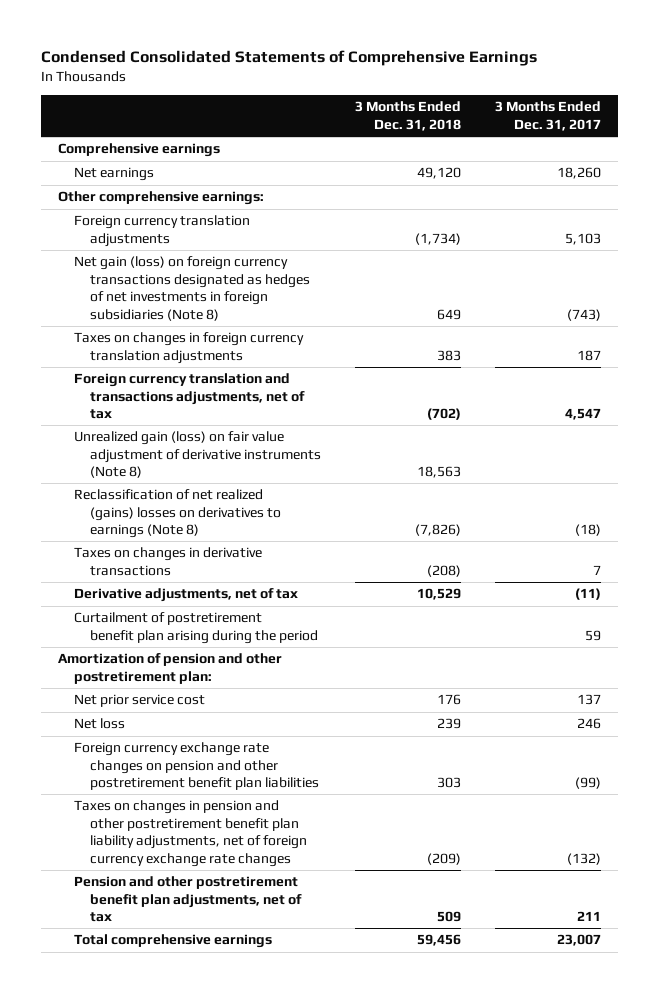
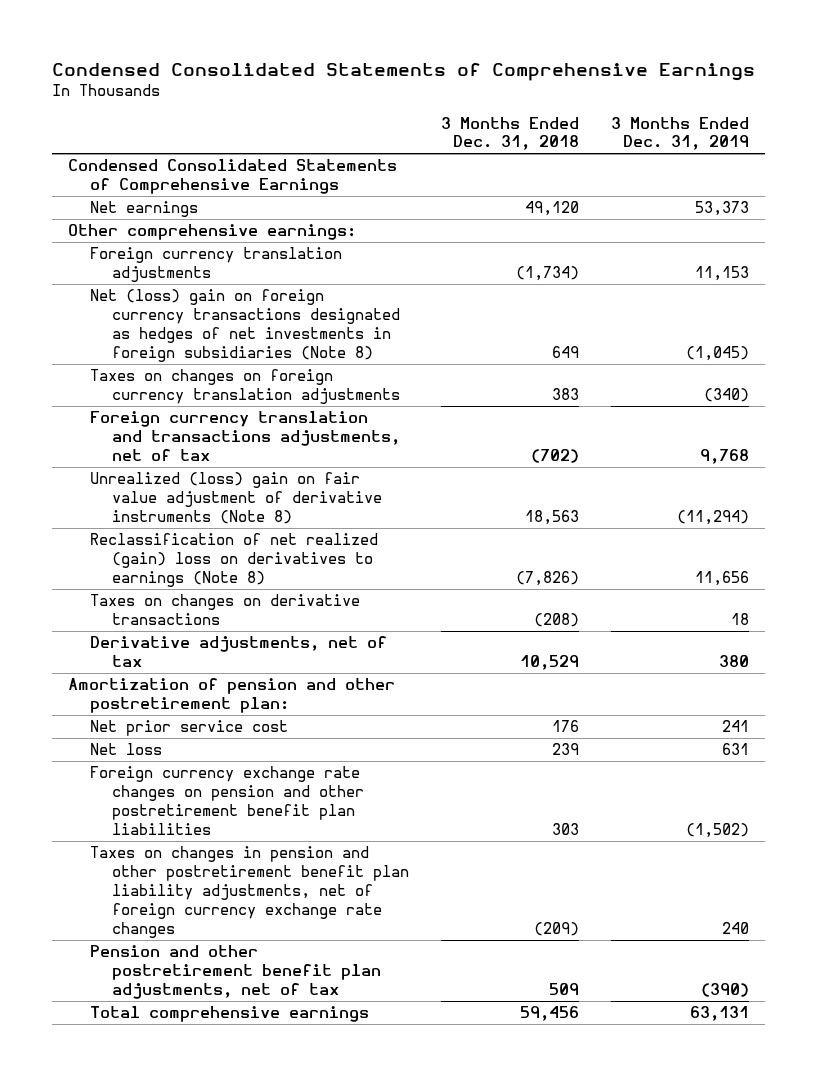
[495,101,602,131] 3 Months Ended Dec. 31, 2017 -> none
none -> [610,116,749,151] 3 Months Ended Dec. 31, 2019
[57,143,220,158] Comprehensive earnings -> none
none -> [68,159,398,195] Condensed Consolidated Statements of Comprehensive Earnings
[73,256,310,321] Net gain (loss) on foreign currency transactions designated as hedges of net investments in foreign subsidiaries (Note 8) -> [90,289,401,362] Net (loss) gain on foreign currency transactions designated as hedges of net investments in foreign subsidiaries (Note 8)
[73,332,304,364] Taxes on changes in foreign currency translation adjustments -> [90,369,401,405] Taxes on changes on foreign currency translation adjustments
[73,431,321,479] Unrealized gain (loss) on fair value adjustment of derivative instruments (Note 8) -> [90,472,383,525] Unrealized (loss) gain on fair value adjustment of derivative instruments (Note 8)
[73,489,281,539] Reclassification of net realized (gains) losses on derivatives to earnings (Note 8) -> [90,533,379,588] Reclassification of net realized (gain) loss on derivatives to earnings (Note 8)
[73,547,262,576] Taxes on changes in derivative transactions -> [90,594,361,626] Taxes on changes on derivative transactions
[73,612,318,644] Curtailment of postretirement benefit plan arising during the period -> none

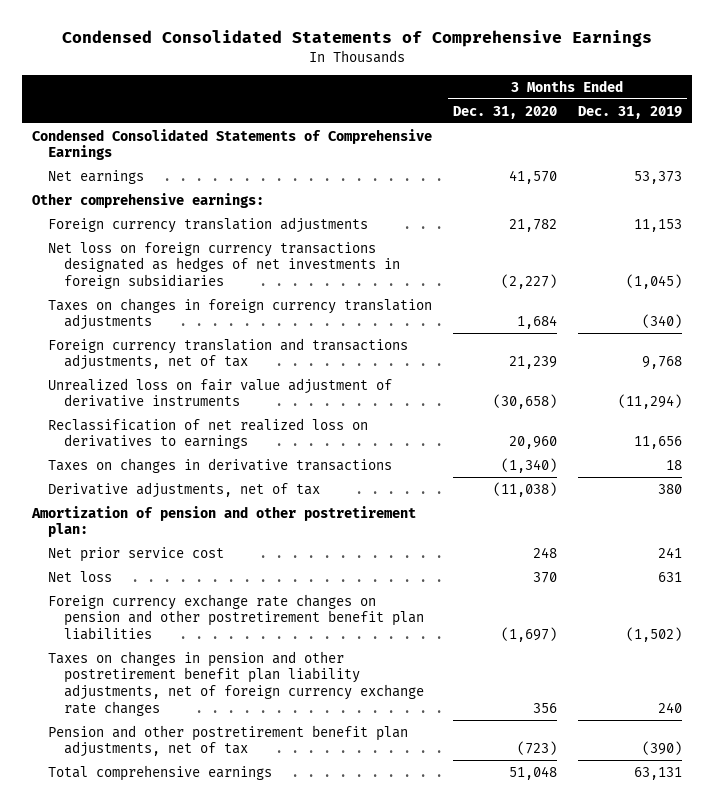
[441,116,580,151] 3 Months Ended Dec. 31, 2018 -> none
none -> [452,105,557,119] Dec. 31, 2020
[90,289,401,362] Net (loss) gain on foreign currency transactions designated as hedges of net investments in foreign subsidiaries (Note 8) -> [48,241,401,290] Net loss on foreign currency transactions designated as hedges of net investments in foreign subsidiaries
[90,369,401,405] Taxes on changes on foreign currency translation adjustments -> [48,297,433,331] Taxes on changes in foreign currency translation adjustments
[90,472,383,525] Unrealized (loss) gain on fair value adjustment of derivative instruments (Note 8) -> [48,377,393,408] Unrealized loss on fair value adjustment of derivative instruments
[90,533,379,588] Reclassification of net realized (gain) loss on derivatives to earnings (Note 8) -> [48,417,369,450] Reclassification of net realized loss on derivatives to earnings
[90,594,361,626] Taxes on changes on derivative transactions -> [48,457,393,473] Taxes on changes in derivative transactions

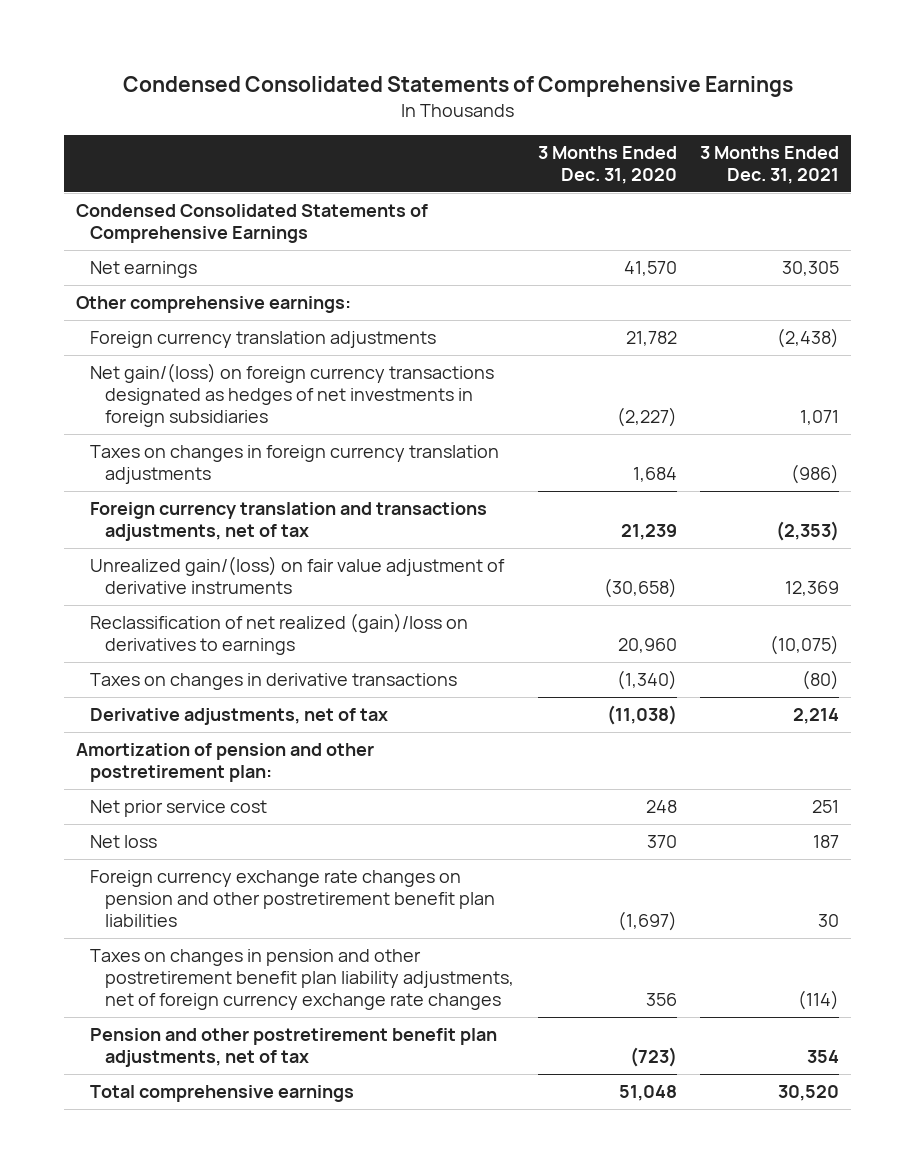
[577,105,682,119] Dec. 31, 2019 -> none
none -> [700,145,840,184] 3 Months Ended Dec. 31, 2021
[48,241,401,290] Net loss on foreign currency transactions designated as hedges of net investments in foreign subsidiaries -> [90,362,495,428] Net gain/(loss) on foreign currency transactions designated as hedges of net investments in foreign subsidiaries
[48,377,393,408] Unrealized loss on fair value adjustment of derivative instruments -> [90,555,506,595] Unrealized gain/(loss) on fair value adjustment of derivative instruments
[48,417,369,450] Reclassification of net realized loss on derivatives to earnings -> [90,612,469,656] Reclassification of net realized (gain)/loss on derivatives to earnings

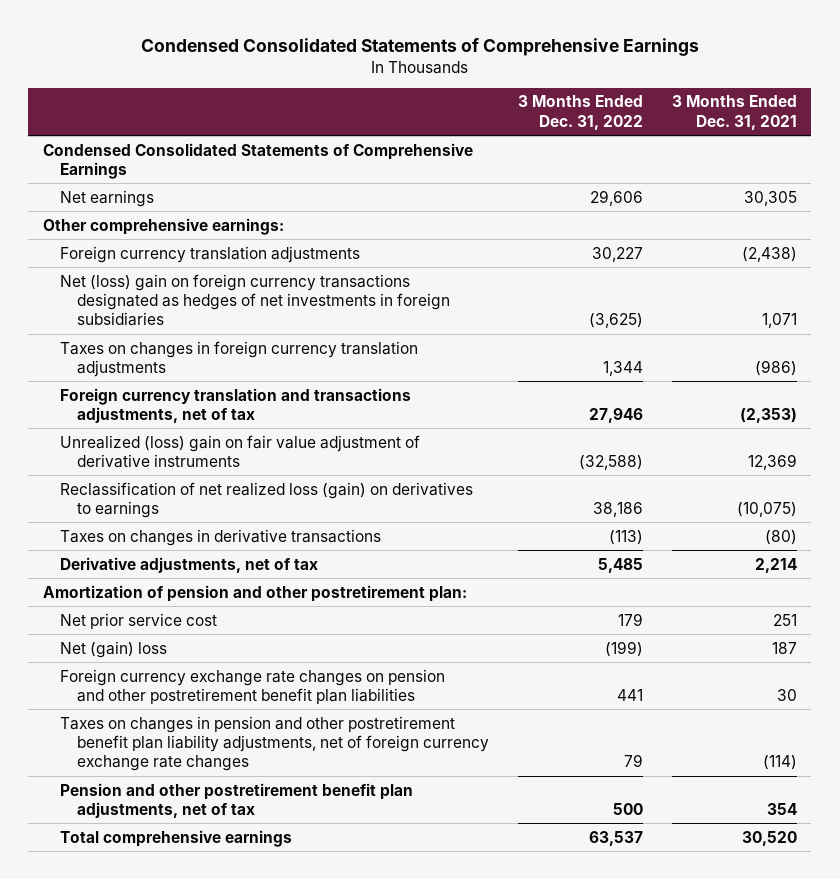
[537,145,677,184] 3 Months Ended Dec. 31, 2020 -> none
none -> [518,95,644,130] 3 Months Ended Dec. 31, 2022
[90,362,495,428] Net gain/(loss) on foreign currency transactions designated as hedges of net investments in foreign subsidiaries -> [60,273,451,327] Net (loss) gain on foreign currency transactions designated as hedges of net investments in foreign subsidiaries
[90,555,506,595] Unrealized gain/(loss) on fair value adjustment of derivative instruments -> [60,434,421,468] Unrealized (loss) gain on fair value adjustment of derivative instruments
[90,612,469,656] Reclassification of net realized (gain)/loss on derivatives to earnings -> [60,481,474,518] Reclassification of net realized loss (gain) on derivatives to earnings
[90,834,158,848] Net loss -> [60,640,168,658] Net (gain) loss

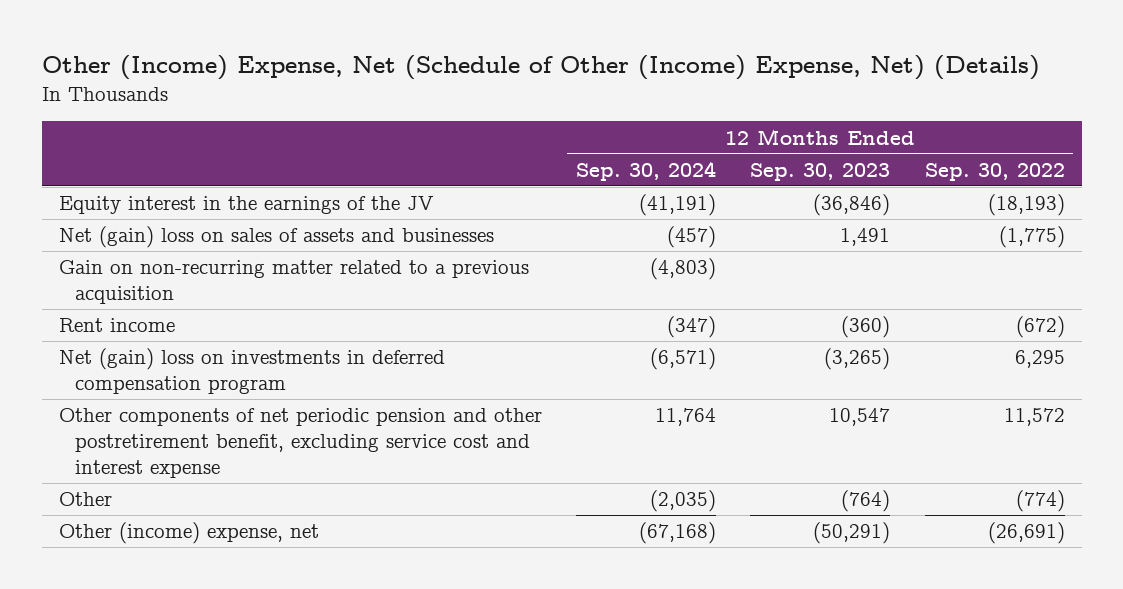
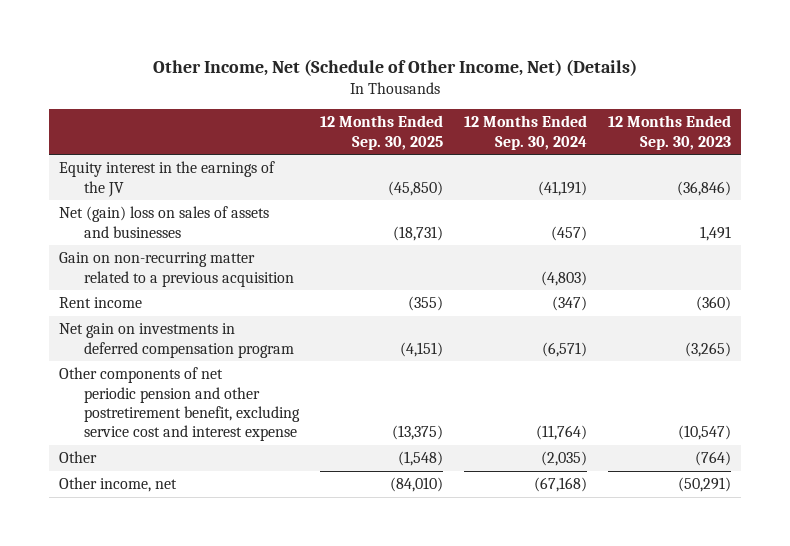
[41,55,1040,81] Other (Income) Expense, Net (Schedule of Other (Income) Expense, Net) (Details) -> [153,58,638,76] Other Income, Net (Schedule of Other Income, Net) (Details)
[924,162,1065,181] Sep. 30, 2022 -> none
none -> [319,115,443,150] 12 Months Ended Sep. 30, 2025
[58,348,445,395] Net (gain) loss on investments in deferred compensation program -> [59,323,294,358] Net gain on investments in deferred compensation program
[654,408,716,427] 11,764 -> [535,425,587,441] (11,764)
[829,408,891,427] 10,547 -> [677,425,731,441] (10,547)
[58,522,319,545] Other (income) expense, net -> [59,477,178,493] Other income, net

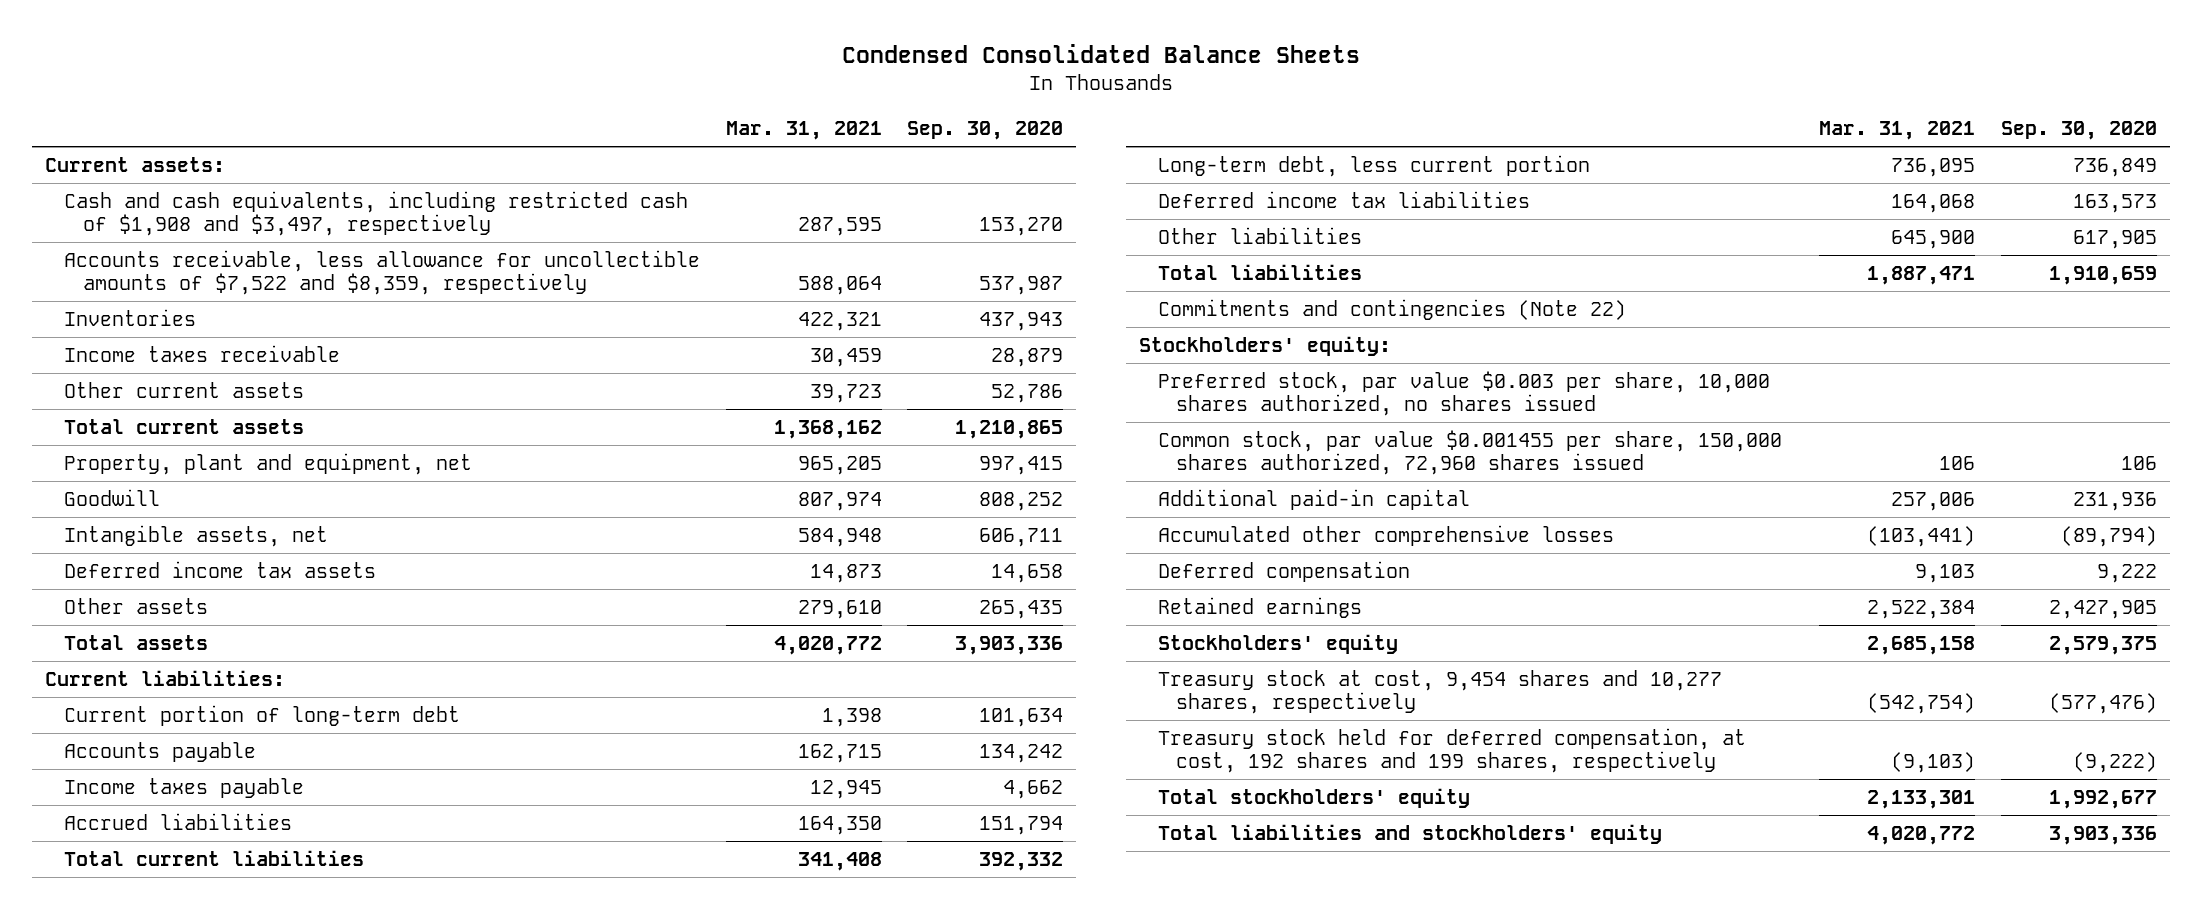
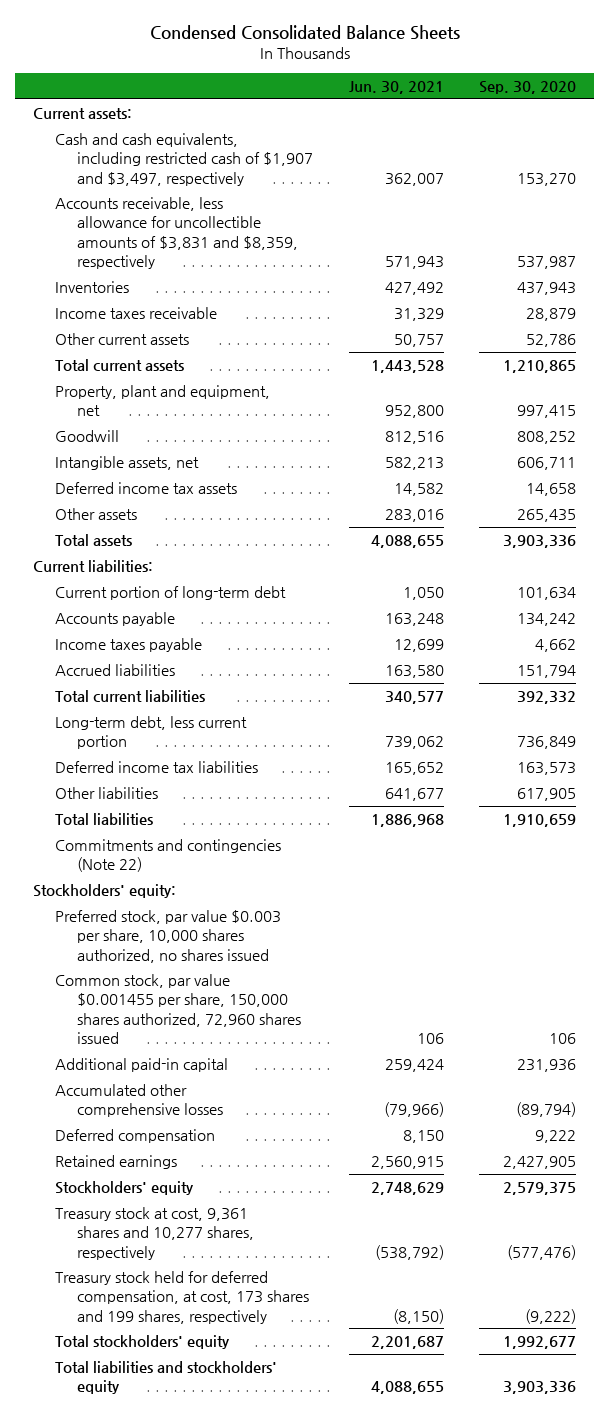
[725,121,882,141] Mar. 31, 2021 -> none
none -> [348,81,444,95] Jun. 30, 2021
[63,190,688,237] Cash and cash equivalents, including restricted cash of $1,908 and $3,497, respectively -> [54,133,313,186] Cash and cash equivalents, including restricted cash of $1,907 and $3,497, respectively
[63,249,700,296] Accounts receivable, less allowance for uncollectible amounts of $7,522 and $8,359, respectively -> [54,197,298,270] Accounts receivable, less allowance for uncollectible amounts of $3,831 and $8,359, respectively
[1157,669,1722,715] Treasury stock at cost, 9,454 shares and 10,277 shares, respectively -> [54,1207,254,1260] Treasury stock at cost, 9,361 shares and 10,277 shares, respectively
[1157,727,1746,774] Treasury stock held for deferred compensation, at cost, 192 shares and 199 shares, respectively -> [54,1271,309,1324] Treasury stock held for deferred compensation, at cost, 173 shares and 199 shares, respectively

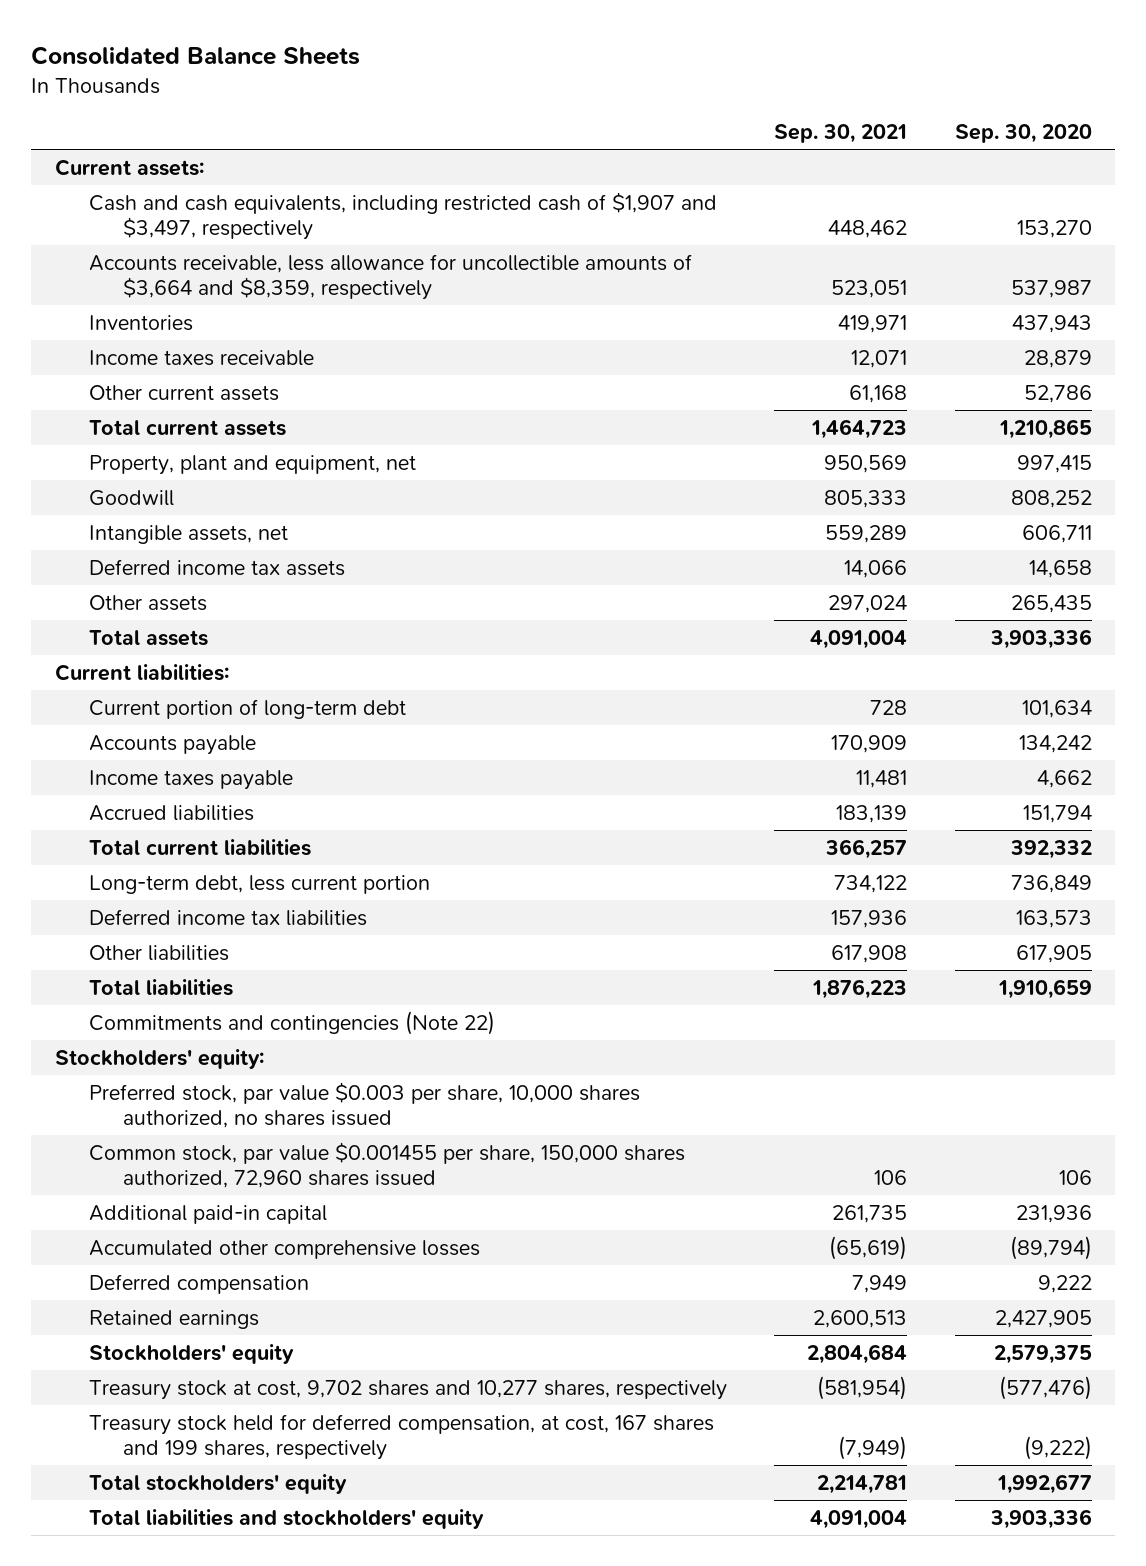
[149,25,460,41] Condensed Consolidated Balance Sheets -> [31,46,361,66] Consolidated Balance Sheets
[348,81,444,95] Jun. 30, 2021 -> none
none -> [774,124,908,144] Sep. 30, 2021
[54,197,298,270] Accounts receivable, less allowance for uncollectible amounts of $3,831 and $8,359, respectively -> [88,253,692,300] Accounts receivable, less allowance for uncollectible amounts of $3,664 and $8,359, respectively
[54,1207,254,1260] Treasury stock at cost, 9,361 shares and 10,277 shares, respectively -> [88,1379,727,1400] Treasury stock at cost, 9,702 shares and 10,277 shares, respectively
[54,1271,309,1324] Treasury stock held for deferred compensation, at cost, 173 shares and 199 shares, respectively -> [88,1413,714,1460] Treasury stock held for deferred compensation, at cost, 167 shares and 199 shares, respectively

